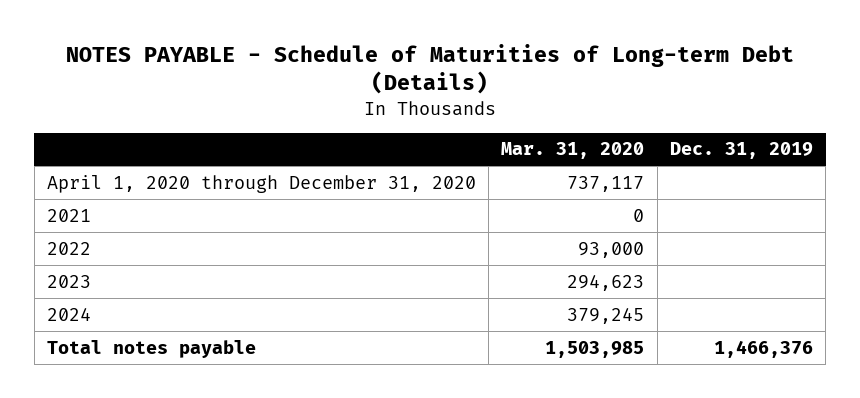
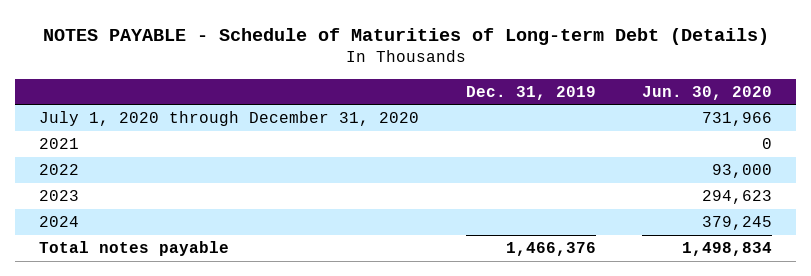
[501,142,645,160] Mar. 31, 2020 -> none
none -> [642,85,773,100] Jun. 30, 2020
[47,174,477,193] April 1, 2020 through December 31, 2020 -> [38,111,419,127] July 1, 2020 through December 31, 2020

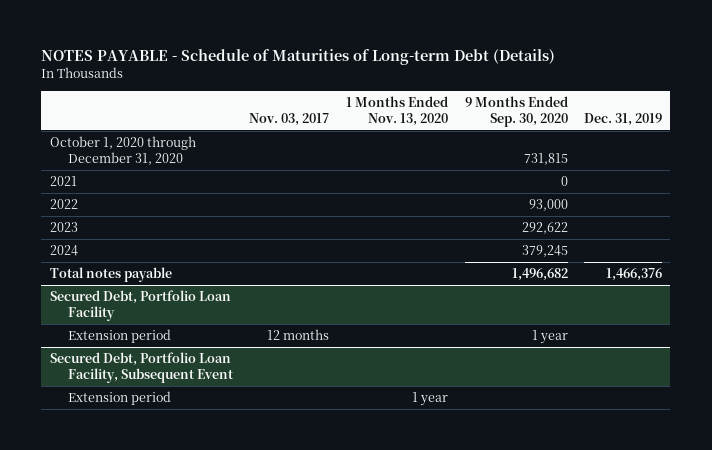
[642,85,773,100] Jun. 30, 2020 -> none
none -> [249,112,330,126] Nov. 03, 2017
none -> [345,95,448,126] 1 Months Ended Nov. 13, 2020
none -> [464,95,568,127] 9 Months Ended Sep. 30, 2020
[38,111,419,127] July 1, 2020 through December 31, 2020 -> [49,136,196,166] October 1, 2020 through December 31, 2020
none -> [49,290,231,322] Secured Debt, Portfolio Loan Facility
none -> [67,329,171,344] Extension period
none -> [49,352,233,384] Secured Debt, Portfolio Loan Facility, Subsequent Event
none -> [67,391,171,406] Extension period

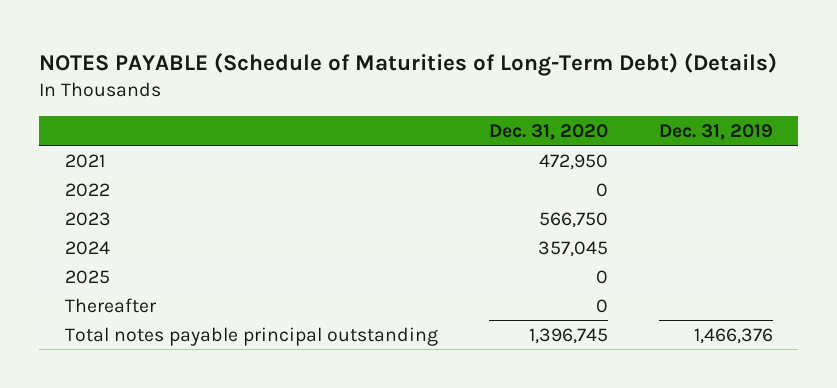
[41,48,556,65] NOTES PAYABLE - Schedule of Maturities of Long-term Debt (Details) -> [39,52,778,76] NOTES PAYABLE (Schedule of Maturities of Long-Term Debt) (Details)
[249,112,330,126] Nov. 03, 2017 -> none
[345,95,448,126] 1 Months Ended Nov. 13, 2020 -> none
[464,95,568,127] 9 Months Ended Sep. 30, 2020 -> none
none -> [488,123,608,140] Dec. 31, 2020
[49,136,196,166] October 1, 2020 through December 31, 2020 -> none
[49,290,231,322] Secured Debt, Portfolio Loan Facility -> none
[67,329,171,344] Extension period -> none
[49,352,233,384] Secured Debt, Portfolio Loan Facility, Subsequent Event -> none
[67,391,171,406] Extension period -> none
none -> [64,269,110,284] 2025
none -> [64,297,157,313] Thereafter
[49,267,172,283] Total notes payable -> [64,326,438,346] Total notes payable principal outstanding

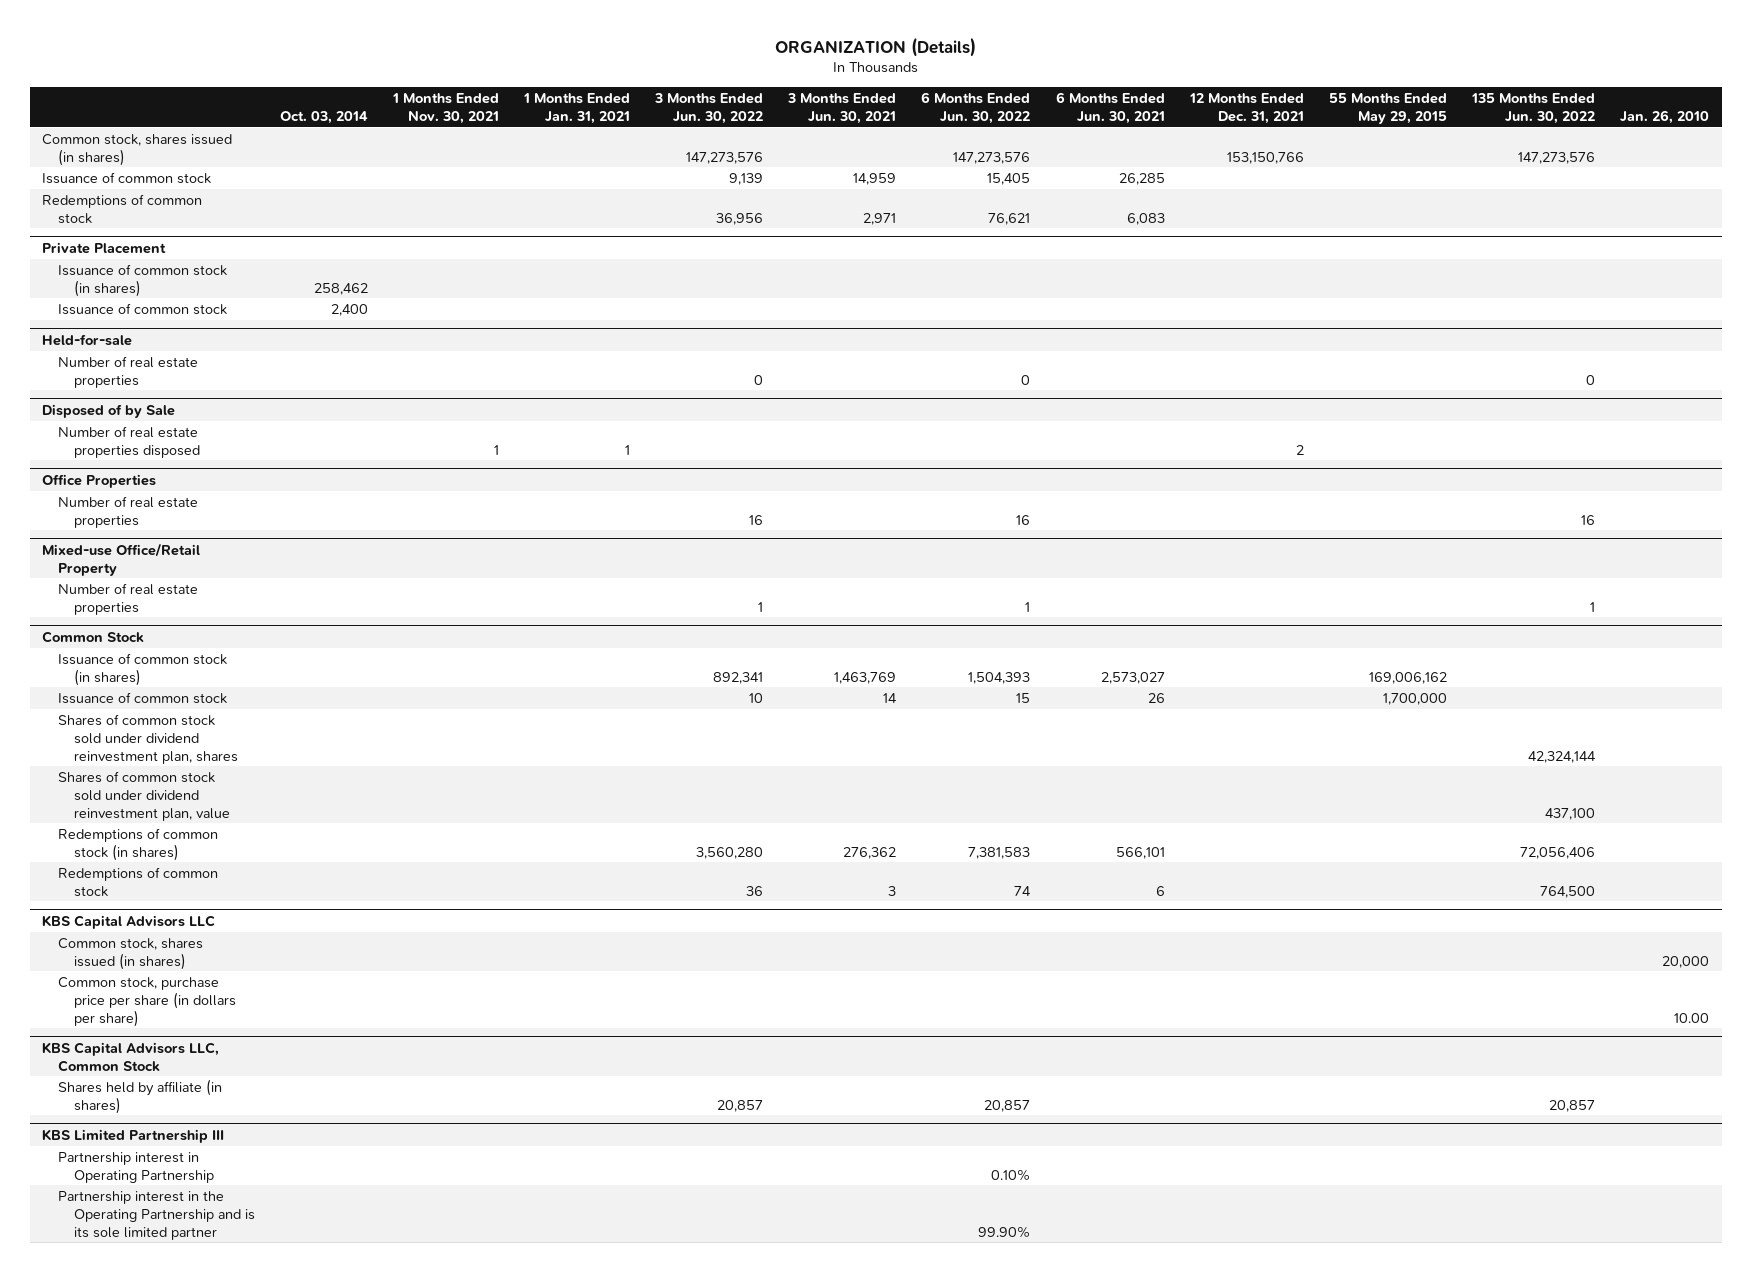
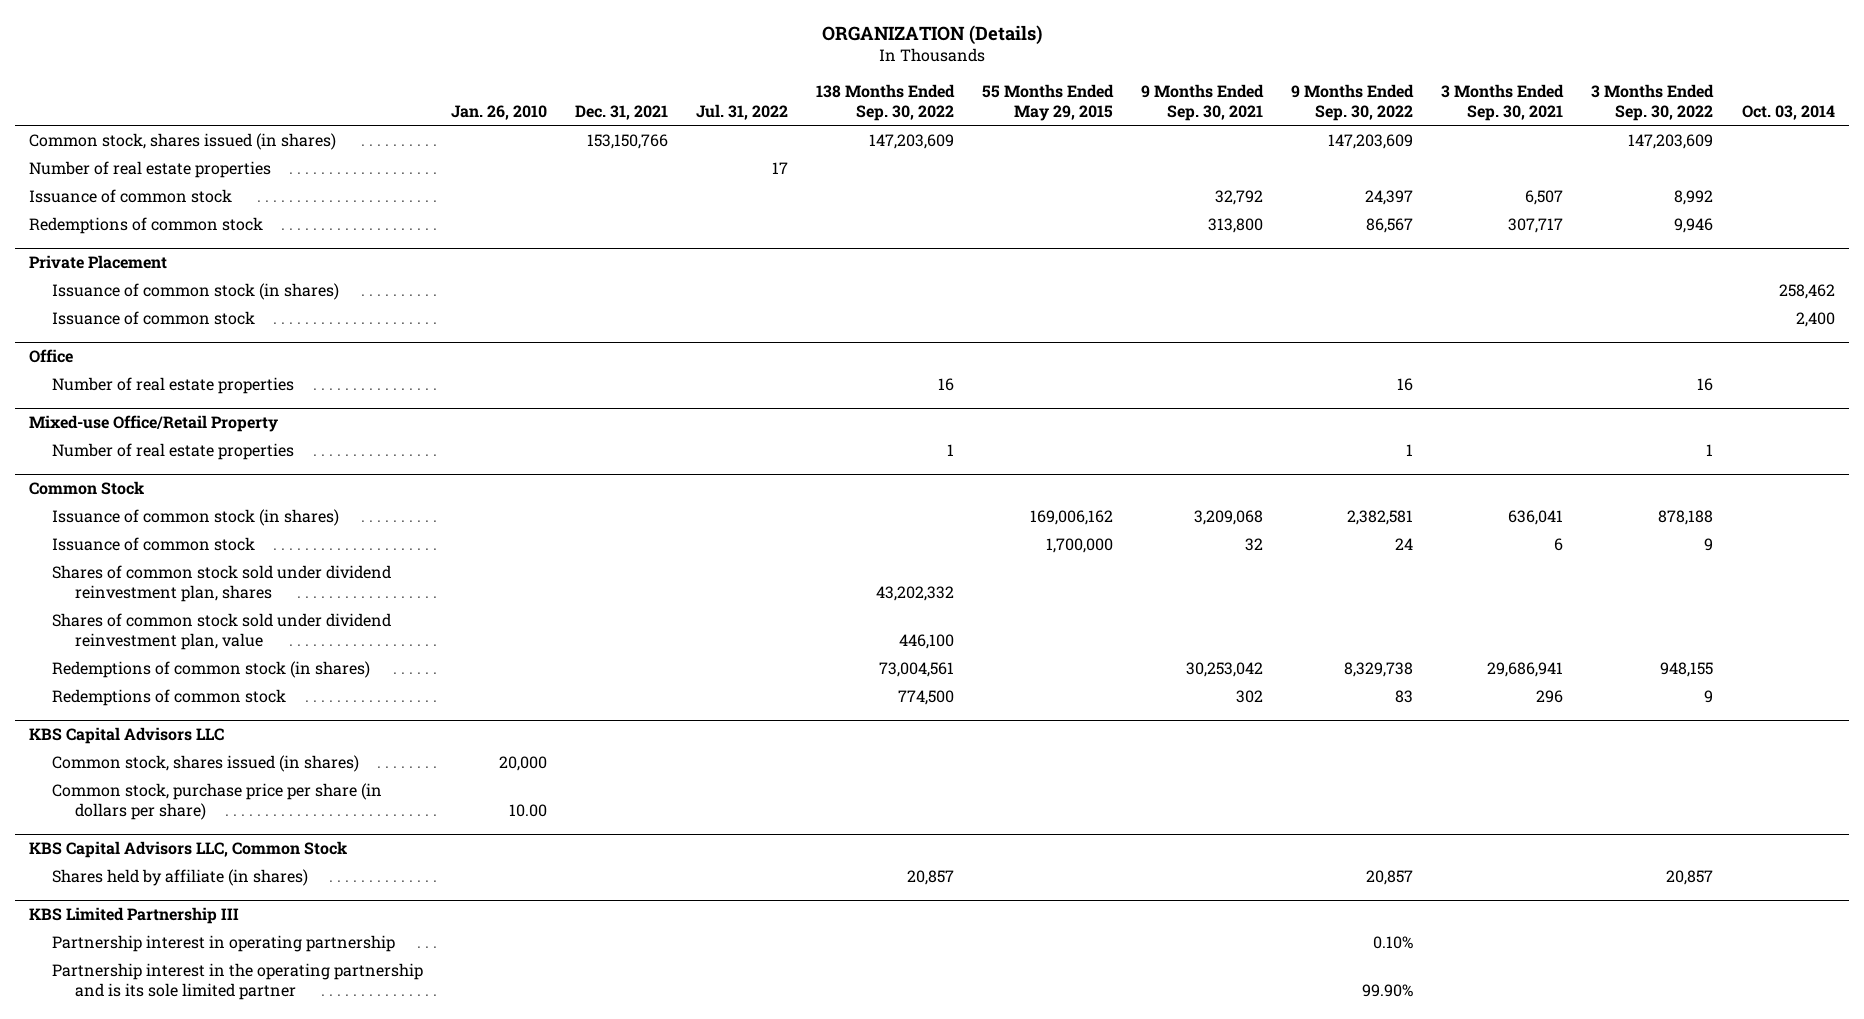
[391,93,499,124] 1 Months Ended Nov. 30, 2021 -> none
[523,93,631,124] 1 Months Ended Jan. 31, 2021 -> none
[654,93,764,124] 3 Months Ended Jun. 30, 2022 -> none
[787,93,897,124] 3 Months Ended Jun. 30, 2021 -> none
[921,92,1031,124] 6 Months Ended Jun. 30, 2022 -> none
[1055,92,1165,124] 6 Months Ended Jun. 30, 2021 -> none
[1188,93,1304,124] 12 Months Ended Dec. 31, 2021 -> none
[1470,93,1595,124] 135 Months Ended Jun. 30, 2022 -> none
none -> [575,105,669,121] Dec. 31, 2021
none -> [696,104,789,121] Jul. 31, 2022
none -> [816,83,956,122] 138 Months Ended Sep. 30, 2022
none -> [1141,83,1265,122] 9 Months Ended Sep. 30, 2021
none -> [1291,83,1415,122] 9 Months Ended Sep. 30, 2022
none -> [1441,83,1565,122] 3 Months Ended Sep. 30, 2021
none -> [1591,83,1715,122] 3 Months Ended Sep. 30, 2022
none -> [29,160,272,178] Number of real estate properties
[42,333,133,346] Held-for-sale -> none
[58,355,199,388] Number of real estate properties -> none
[42,403,176,418] Disposed of by Sale -> none
[58,425,200,458] Number of real estate properties disposed -> none
[42,473,157,488] Office Properties -> [29,348,74,363] Office
[58,1151,214,1183] Partnership interest in Operating Partnership -> [52,934,396,952] Partnership interest in operating partnership
[58,1190,255,1240] Partnership interest in the Operating Partnership and is its sole limited partner -> [52,962,424,1000] Partnership interest in the operating partnership and is its sole limited partner

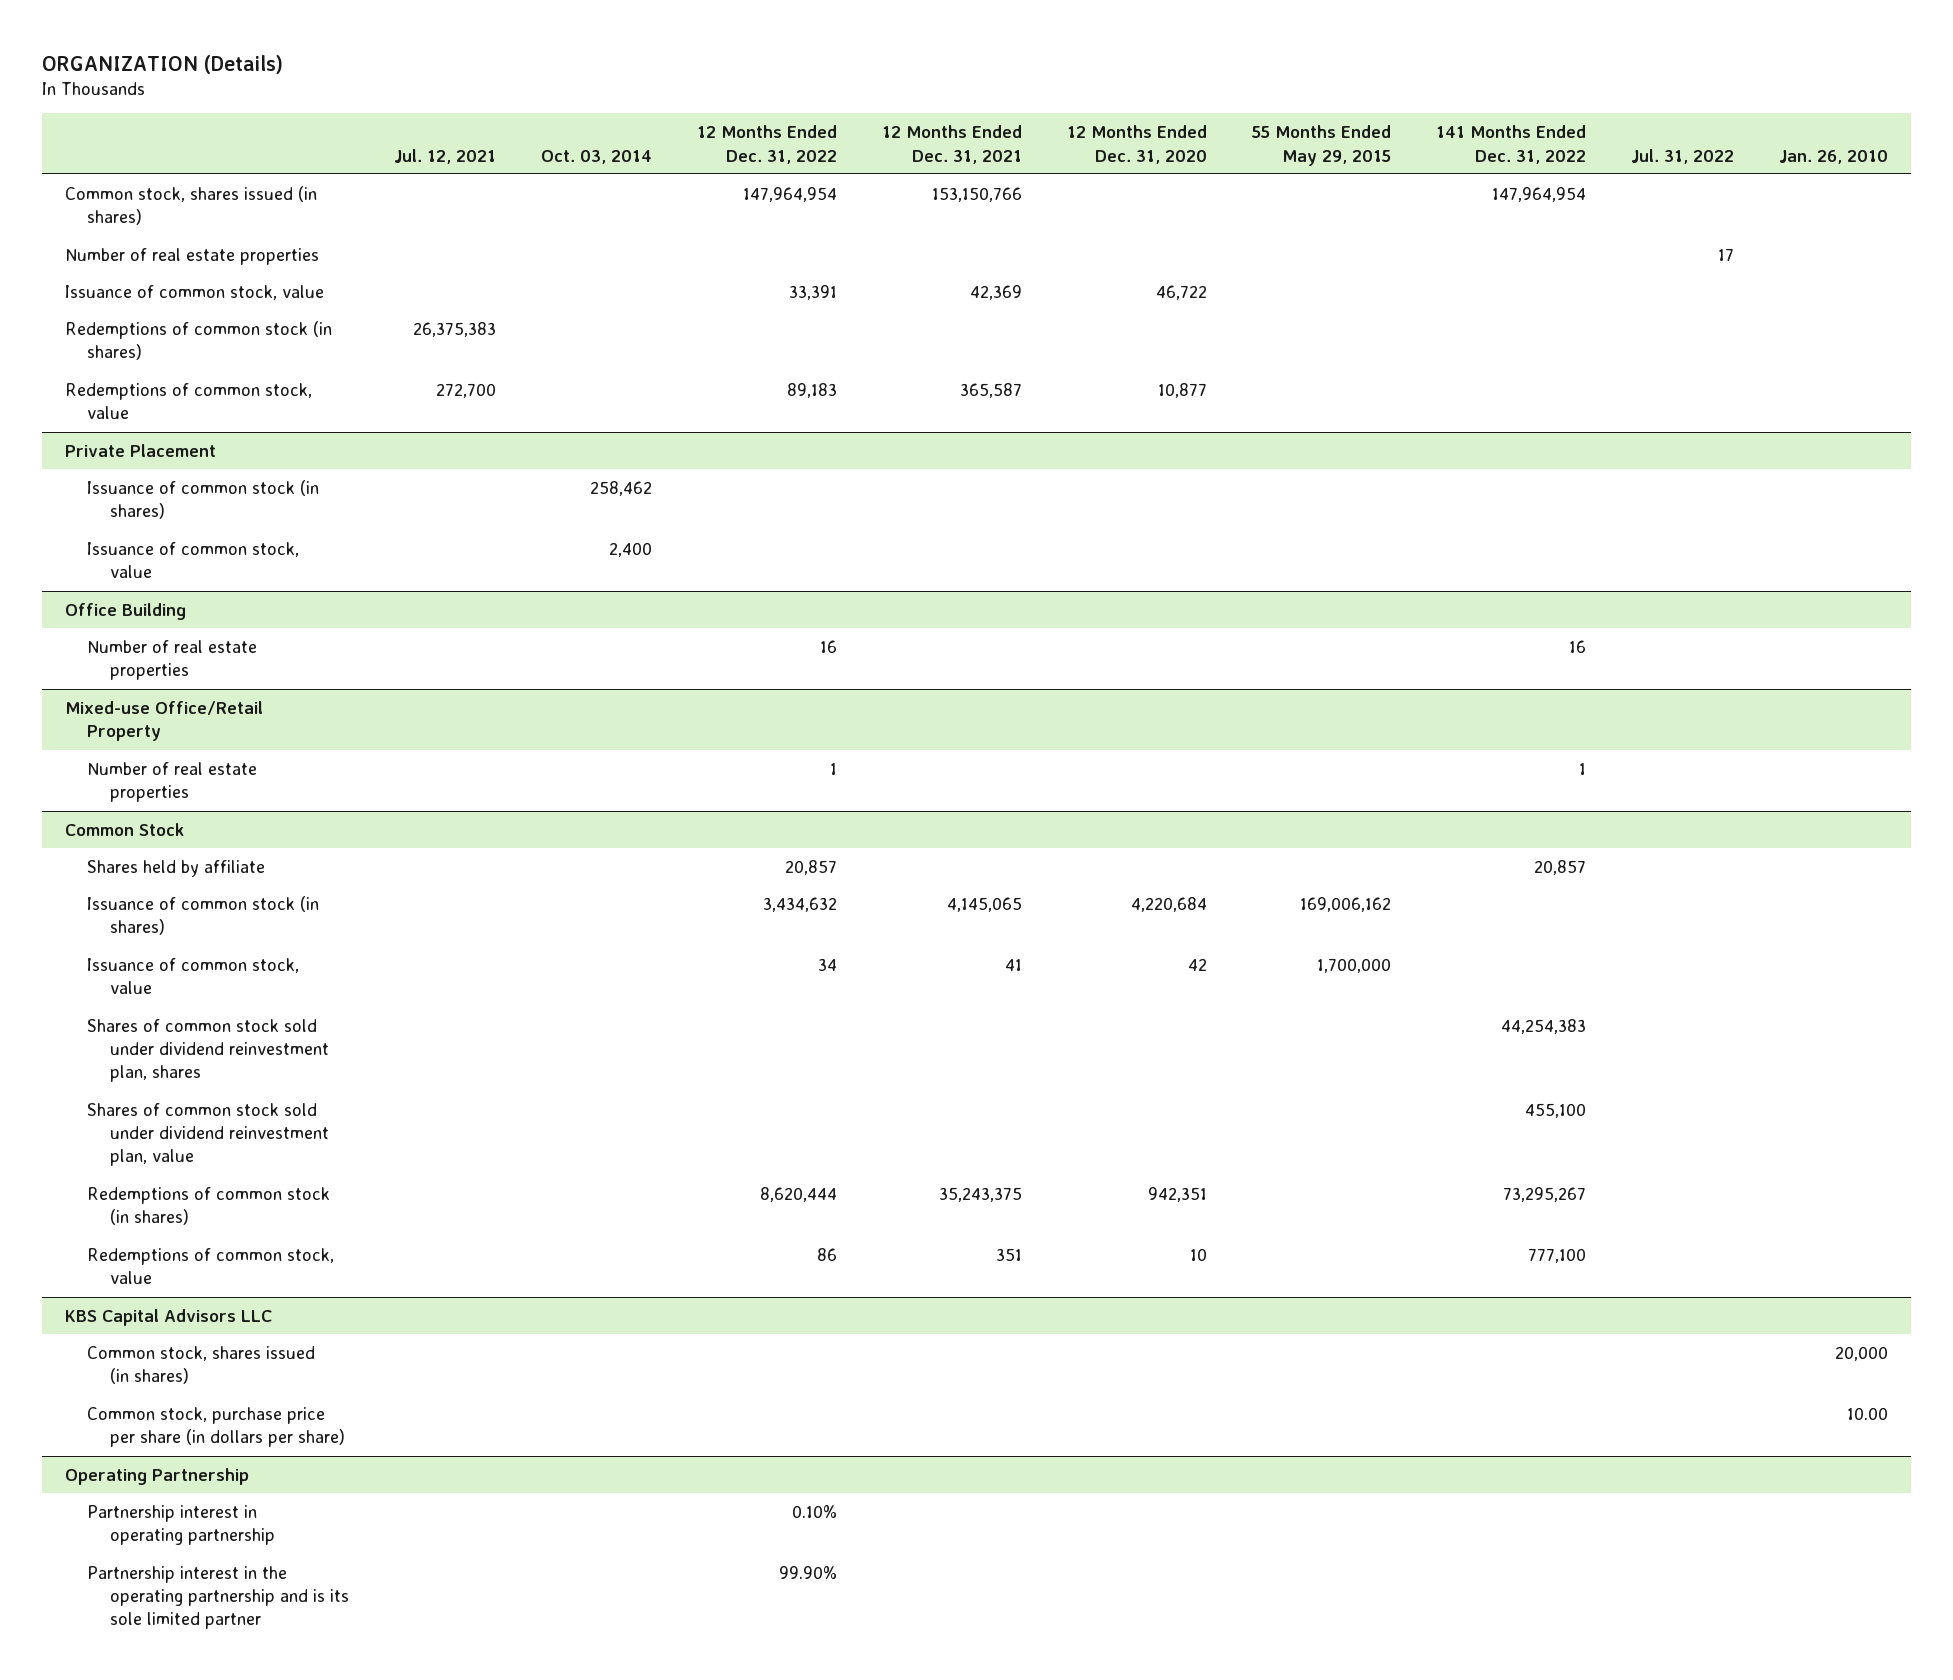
[575,105,669,121] Dec. 31, 2021 -> none
[816,83,956,122] 138 Months Ended Sep. 30, 2022 -> none
[1141,83,1265,122] 9 Months Ended Sep. 30, 2021 -> none
[1291,83,1415,122] 9 Months Ended Sep. 30, 2022 -> none
[1441,83,1565,122] 3 Months Ended Sep. 30, 2021 -> none
[1591,83,1715,122] 3 Months Ended Sep. 30, 2022 -> none
none -> [393,148,496,164] Jul. 12, 2021
none -> [696,125,837,164] 12 Months Ended Dec. 31, 2022
none -> [882,125,1023,164] 12 Months Ended Dec. 31, 2021
none -> [1067,125,1208,164] 12 Months Ended Dec. 31, 2020
none -> [1436,125,1587,164] 141 Months Ended Dec. 31, 2022
[29,188,233,203] Issuance of common stock -> [65,284,325,300] Issuance of common stock, value
none -> [65,320,333,361] Redemptions of common stock (in shares)
[29,216,264,234] Redemptions of common stock -> [65,382,313,420] Redemptions of common stock, value
[52,310,256,325] Issuance of common stock -> [87,541,300,579] Issuance of common stock, value
[29,348,74,363] Office -> [65,602,187,620] Office Building
none -> [87,859,266,877] Shares held by affiliate
[52,536,256,551] Issuance of common stock -> [87,957,300,995] Issuance of common stock, value
[52,688,287,706] Redemptions of common stock -> [87,1247,335,1285] Redemptions of common stock, value
[29,840,348,858] KBS Capital Advisors LLC, Common Stock -> none
[52,868,309,886] Shares held by affiliate (in shares) -> none
[29,906,240,924] KBS Limited Partnership III -> [65,1467,250,1485] Operating Partnership

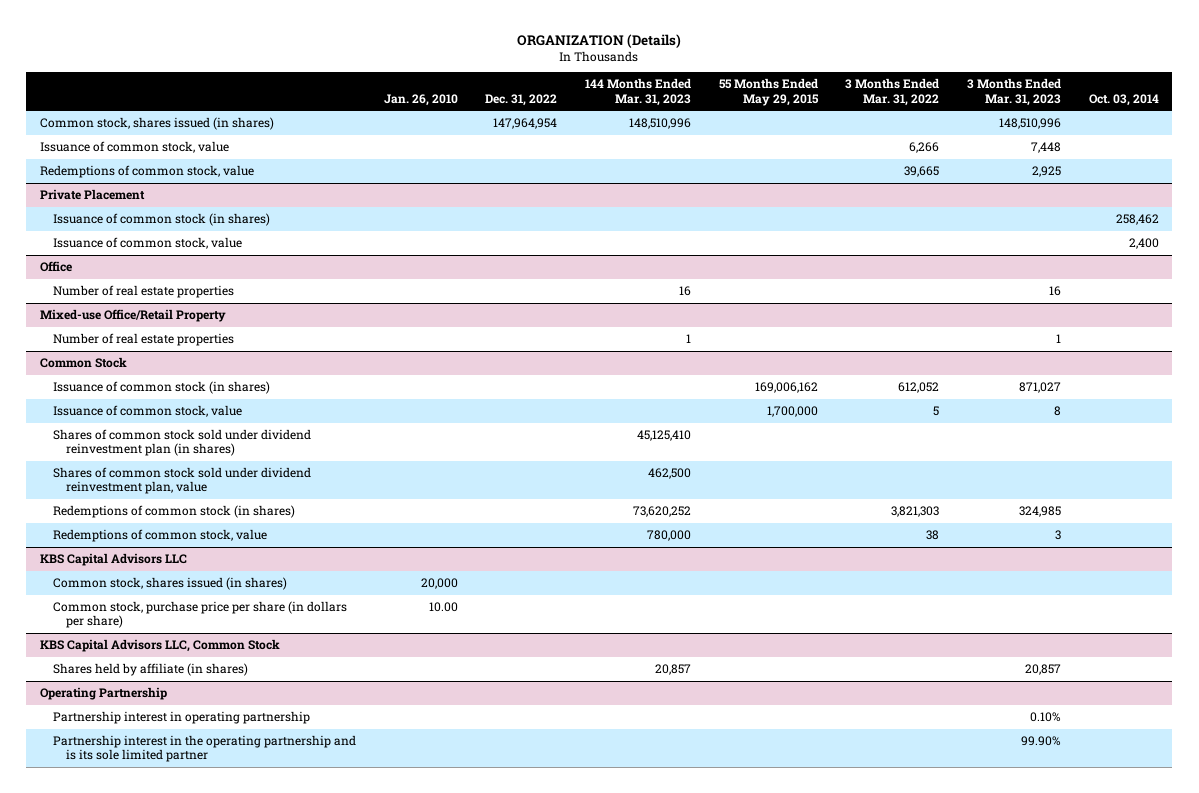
[393,148,496,164] Jul. 12, 2021 -> none
[696,125,837,164] 12 Months Ended Dec. 31, 2022 -> none
[882,125,1023,164] 12 Months Ended Dec. 31, 2021 -> none
[1067,125,1208,164] 12 Months Ended Dec. 31, 2020 -> none
[1436,125,1587,164] 141 Months Ended Dec. 31, 2022 -> none
[1631,148,1735,164] Jul. 31, 2022 -> none
none -> [485,93,558,106] Dec. 31, 2022
none -> [584,78,691,106] 144 Months Ended Mar. 31, 2023
none -> [845,78,940,106] 3 Months Ended Mar. 31, 2022
none -> [966,78,1061,106] 3 Months Ended Mar. 31, 2023
[65,247,320,265] Number of real estate properties -> none
[65,320,333,361] Redemptions of common stock (in shares) -> none
[65,602,187,620] Office Building -> [39,261,72,273] Office
[87,859,266,877] Shares held by affiliate -> none
[87,1018,329,1083] Shares of common stock sold under dividend reinvestment plan, shares -> [52,429,311,457] Shares of common stock sold under dividend reinvestment plan (in shares)
none -> [39,639,280,653] KBS Capital Advisors LLC, Common Stock
none -> [52,663,248,677] Shares held by affiliate (in shares)

